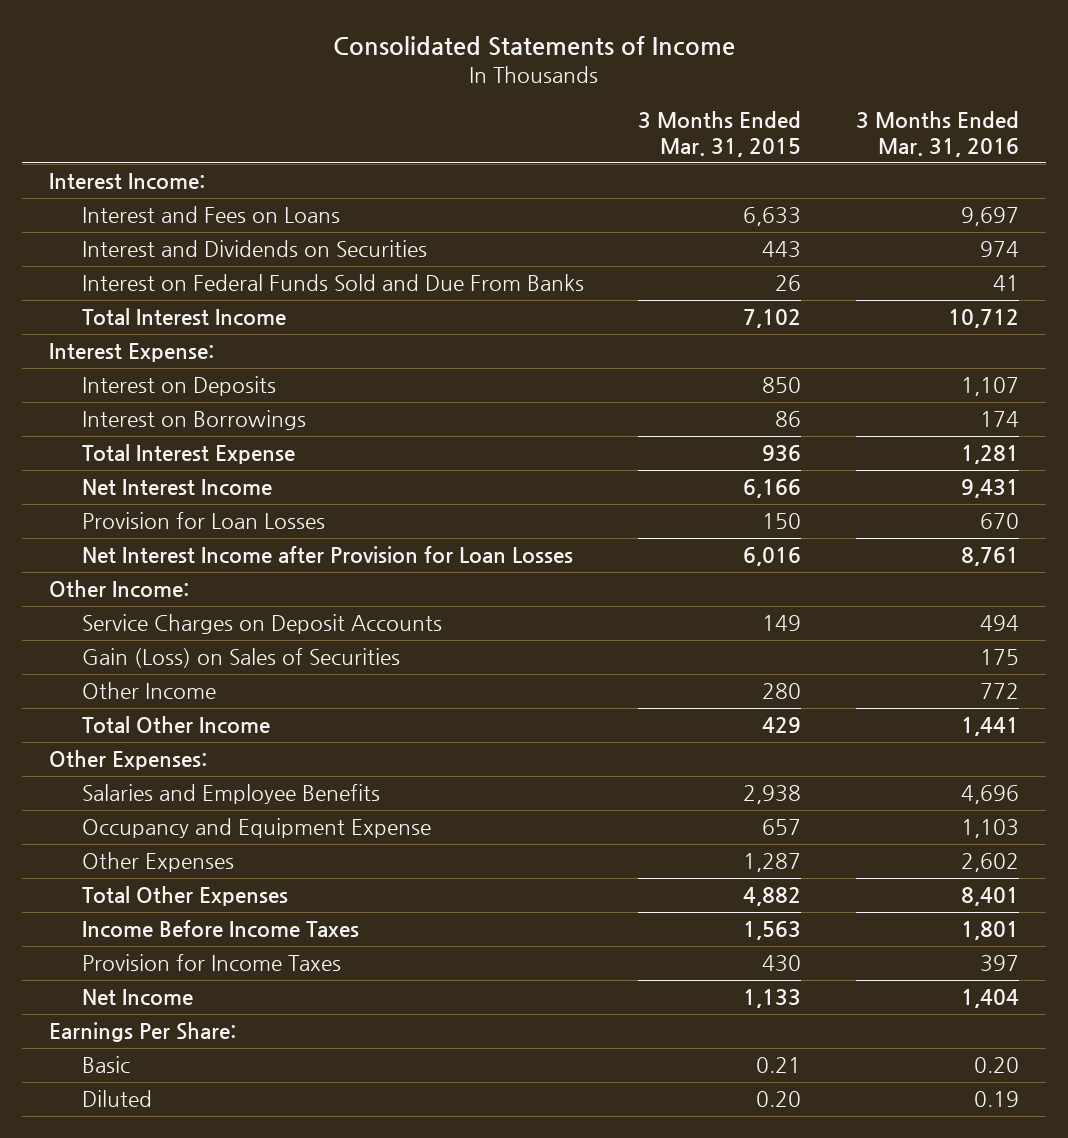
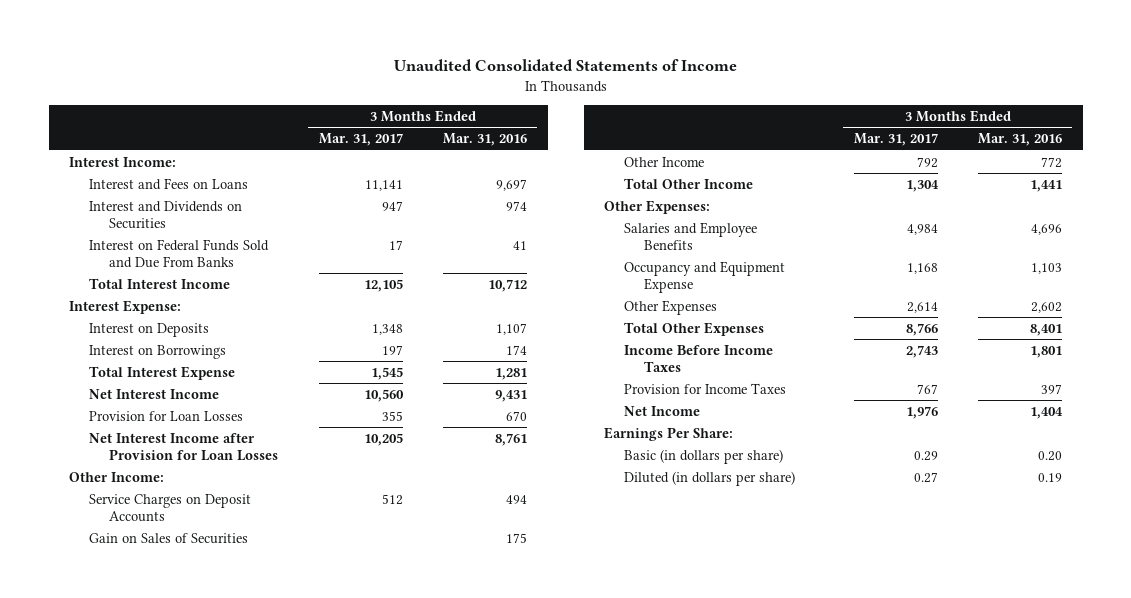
[333,36,736,57] Consolidated Statements of Income -> [393,59,737,72] Unaudited Consolidated Statements of Income
[638,110,802,157] 3 Months Ended Mar. 31, 2015 -> none
none -> [318,133,403,147] Mar. 31, 2017
[81,648,400,669] Gain (Loss) on Sales of Securities -> [89,532,249,544] Gain on Sales of Securities
[81,1056,130,1074] Basic -> [624,448,784,464] Basic (in dollars per share)
[81,1090,152,1108] Diluted -> [624,470,796,486] Diluted (in dollars per share)

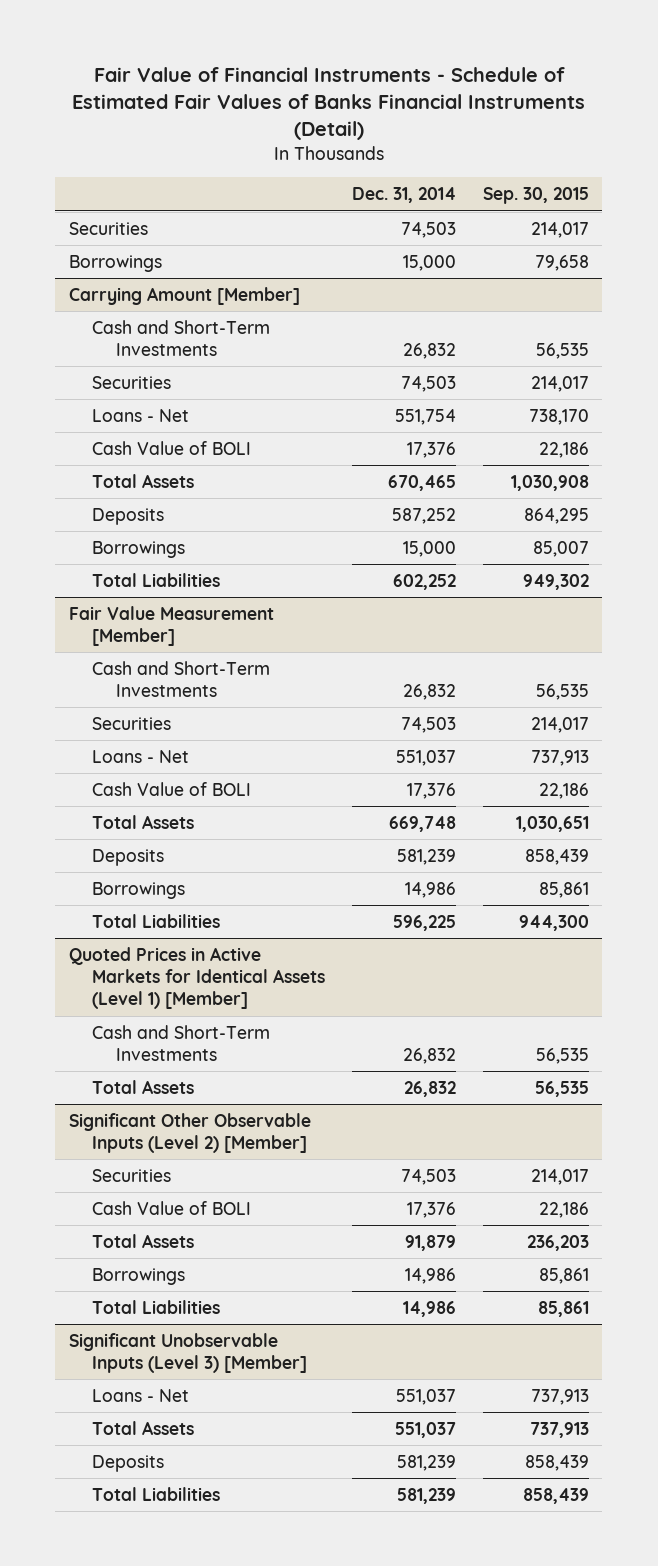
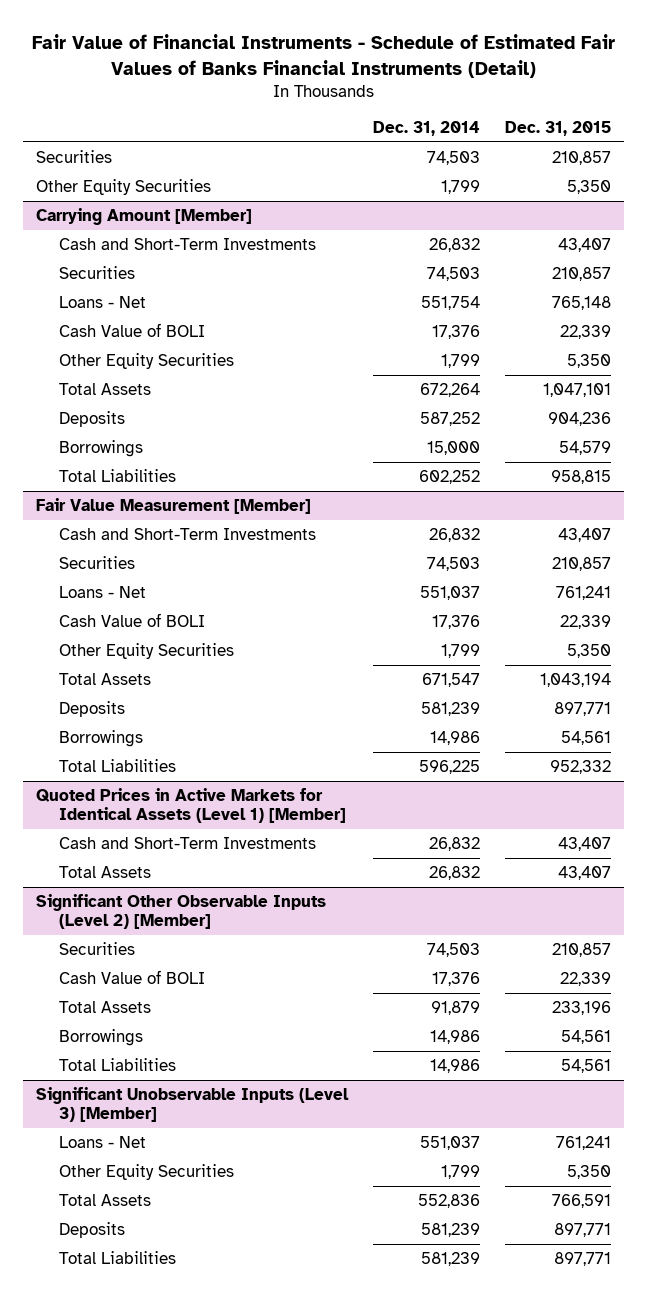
[482,187,589,205] Sep. 30, 2015 -> none
none -> [505,121,612,137] Dec. 31, 2015
[68,254,162,272] Borrowings -> none
none -> [36,178,212,195] Other Equity Securities
none -> [59,352,235,369] Other Equity Securities
[388,474,457,491] 670,465 -> [420,382,481,397] 672,264
none -> [59,642,235,659] Other Equity Securities
[389,815,457,832] 669,748 -> [422,672,481,687] 671,547
none -> [59,1163,235,1180] Other Equity Securities
[395,1421,457,1438] 551,037 -> [418,1193,481,1208] 552,836

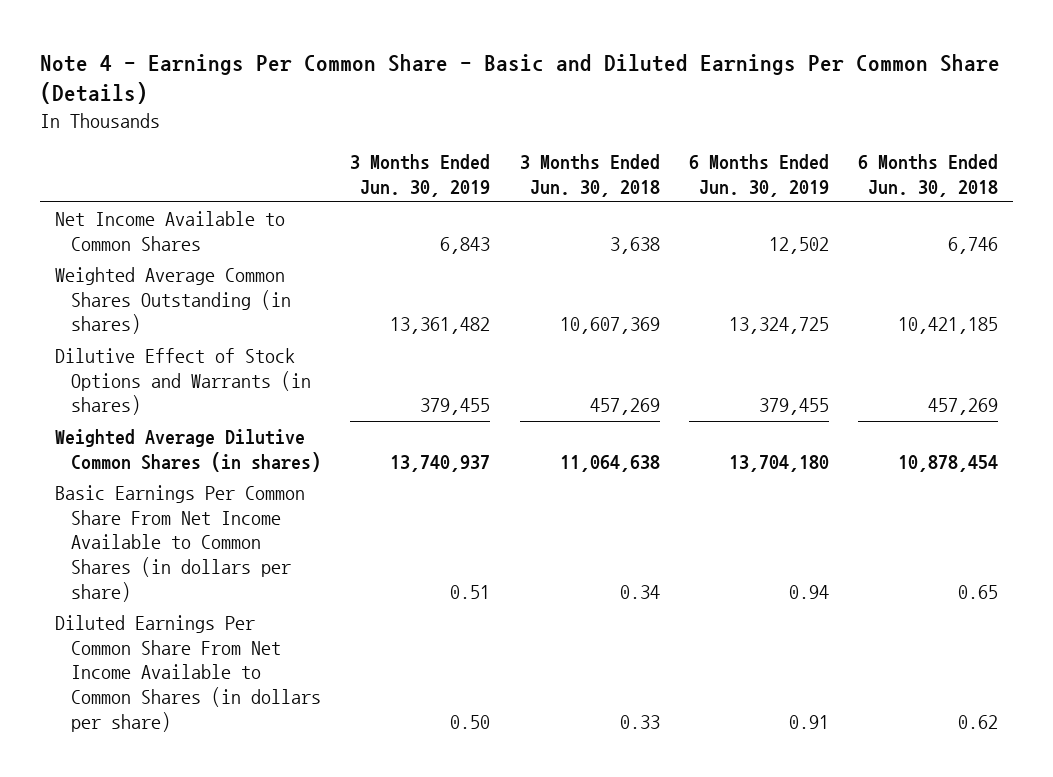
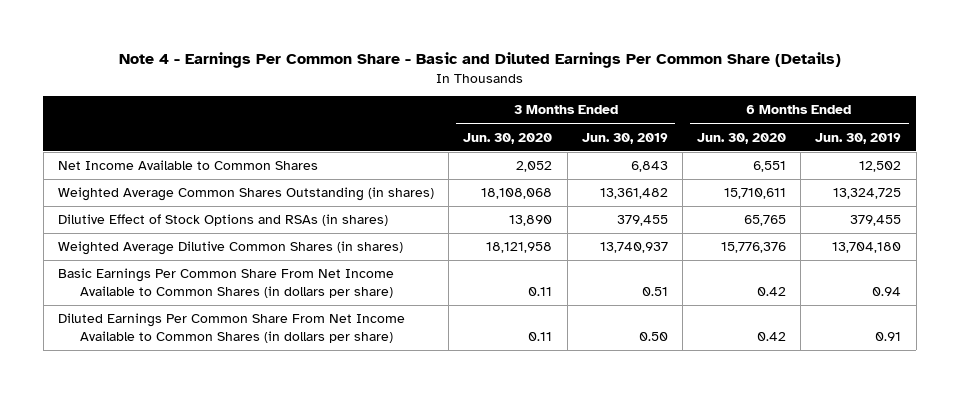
[519,153,660,197] 3 Months Ended Jun. 30, 2018 -> none
[858,153,999,197] 6 Months Ended Jun. 30, 2018 -> none
none -> [463,132,553,144] Jun. 30, 2020
none -> [697,132,787,144] Jun. 30, 2020
[54,347,311,416] Dilutive Effect of Stock Options and Warrants (in shares) -> [58,214,389,227] Dilutive Effect of Stock Options and RSAs (in shares)

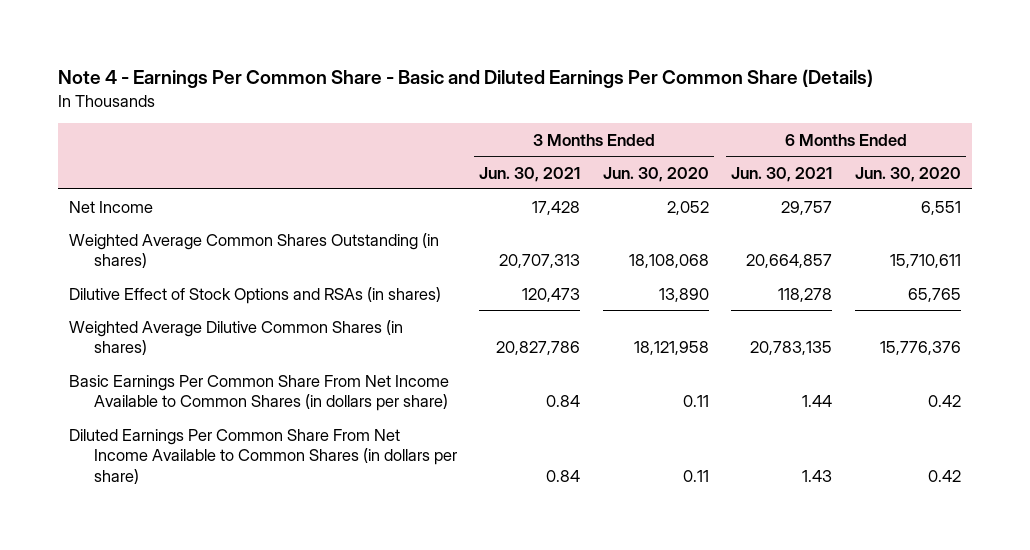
[581,132,668,144] Jun. 30, 2019 -> none
[815,132,902,144] Jun. 30, 2019 -> none
none -> [479,166,581,182] Jun. 30, 2021
none -> [731,166,833,182] Jun. 30, 2021
[58,160,319,171] Net Income Available to Common Shares -> [69,200,154,213] Net Income

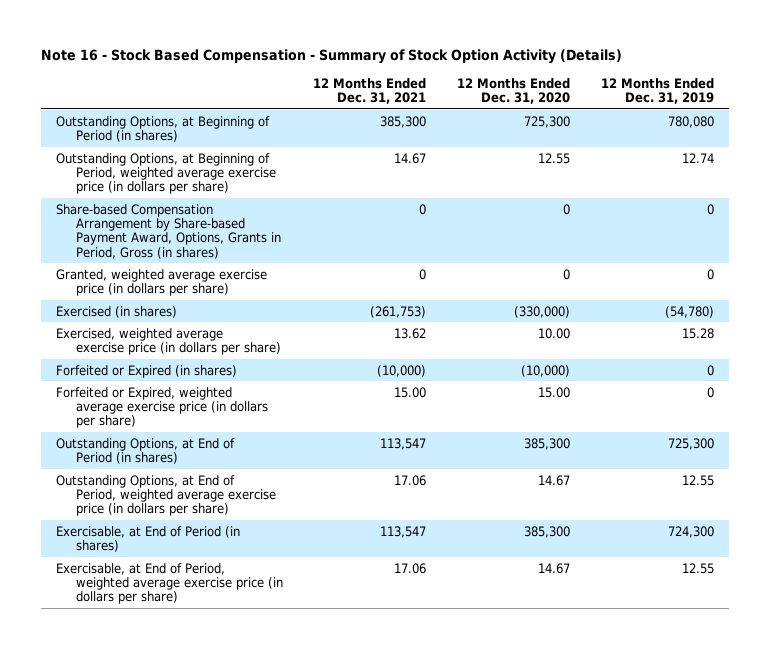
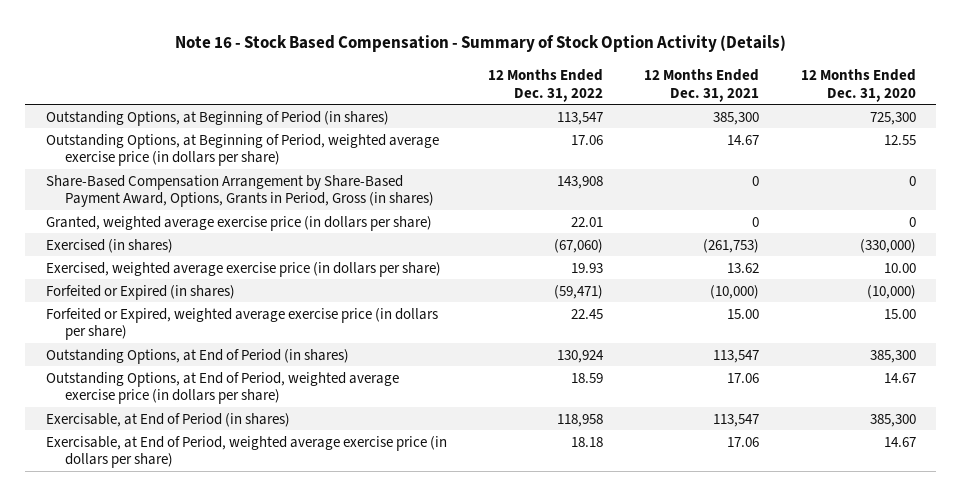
[600,77,714,104] 12 Months Ended Dec. 31, 2019 -> none
none -> [488,68,604,102] 12 Months Ended Dec. 31, 2022
[56,203,281,259] Share-based Compensation Arrangement by Share-based Payment Award, Options, Grants in Period, Gross (in shares) -> [45,174,434,208] Share-Based Compensation Arrangement by Share-Based Payment Award, Options, Grants in Period, Gross (in shares)

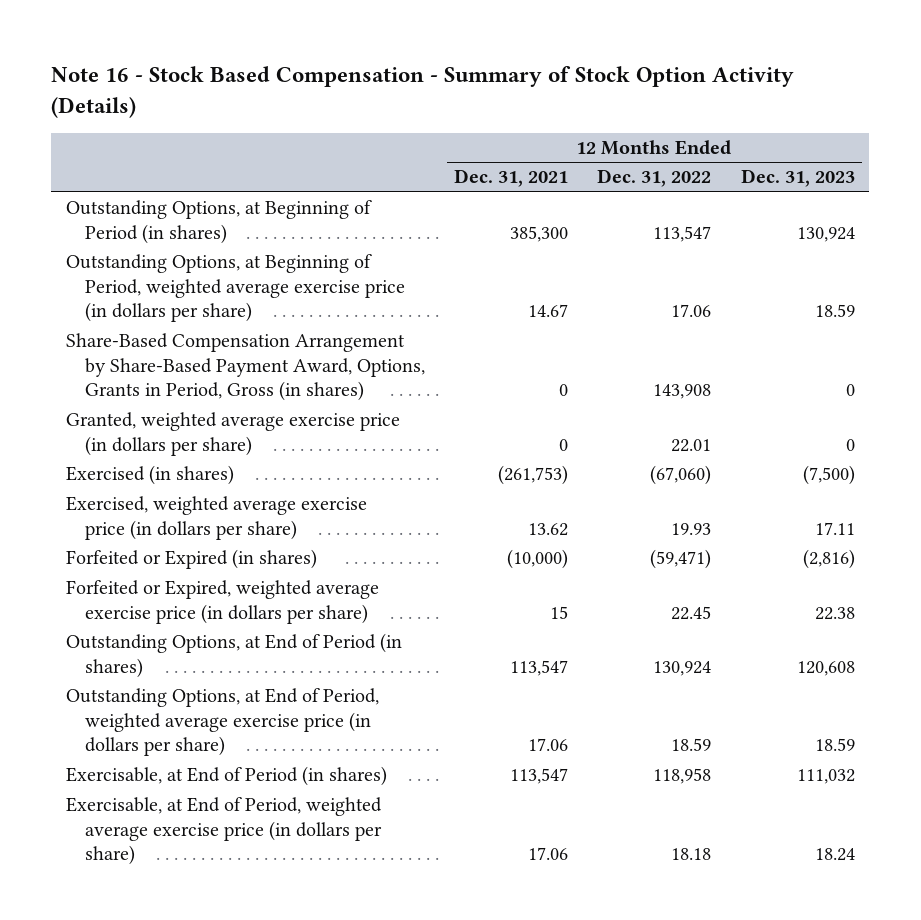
[800,68,916,102] 12 Months Ended Dec. 31, 2020 -> none
none -> [740,169,855,188] Dec. 31, 2023
[727,308,760,319] 15.00 -> [550,605,569,619] 15

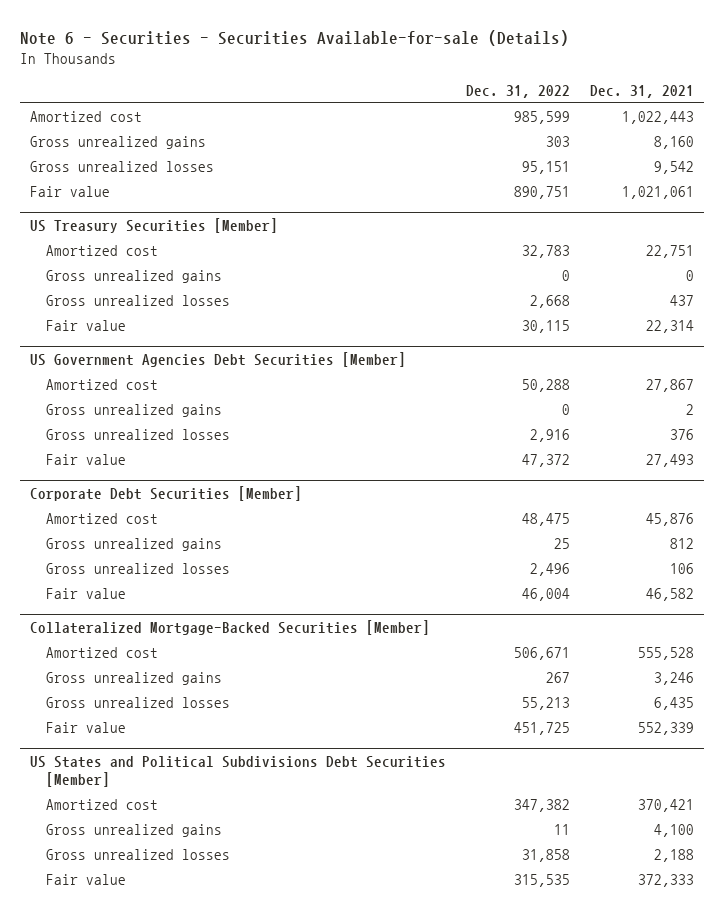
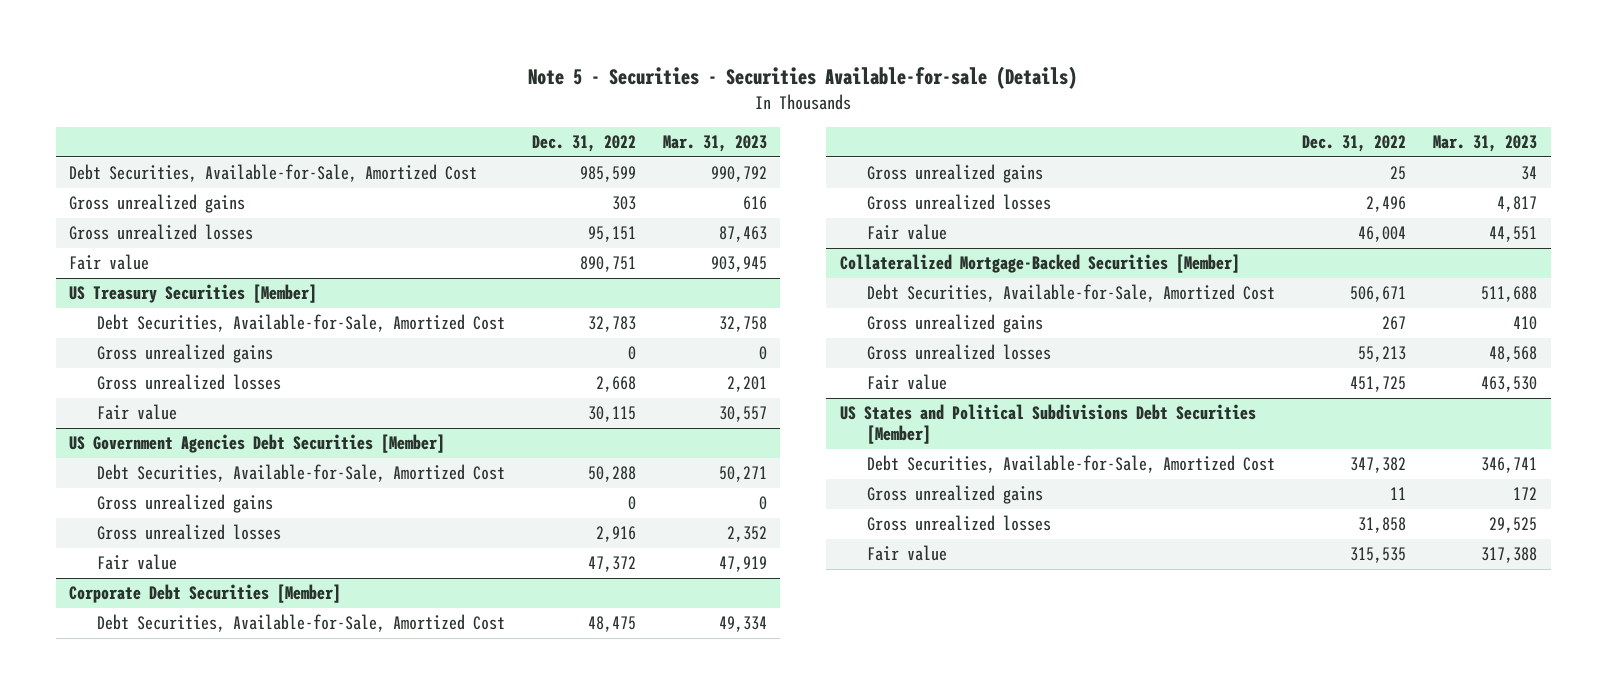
[19,29,569,46] Note 6 - Securities - Securities Available-for-sale (Details) -> [528,66,1078,90] Note 5 - Securities - Securities Available-for-sale (Details)
[589,84,694,98] Dec. 31, 2021 -> none
none -> [662,135,767,153] Mar. 31, 2023
[29,111,142,123] Amortized cost -> [69,164,478,183] Debt Securities, Available-for-Sale, Amortized Cost
[46,245,159,257] Amortized cost -> [96,314,505,333] Debt Securities, Available-for-Sale, Amortized Cost
[46,379,159,391] Amortized cost -> [96,464,505,483] Debt Securities, Available-for-Sale, Amortized Cost
[46,513,159,525] Amortized cost -> [96,614,505,633] Debt Securities, Available-for-Sale, Amortized Cost
[46,647,159,659] Amortized cost -> [866,284,1275,303] Debt Securities, Available-for-Sale, Amortized Cost
[46,799,159,811] Amortized cost -> [866,455,1275,474] Debt Securities, Available-for-Sale, Amortized Cost

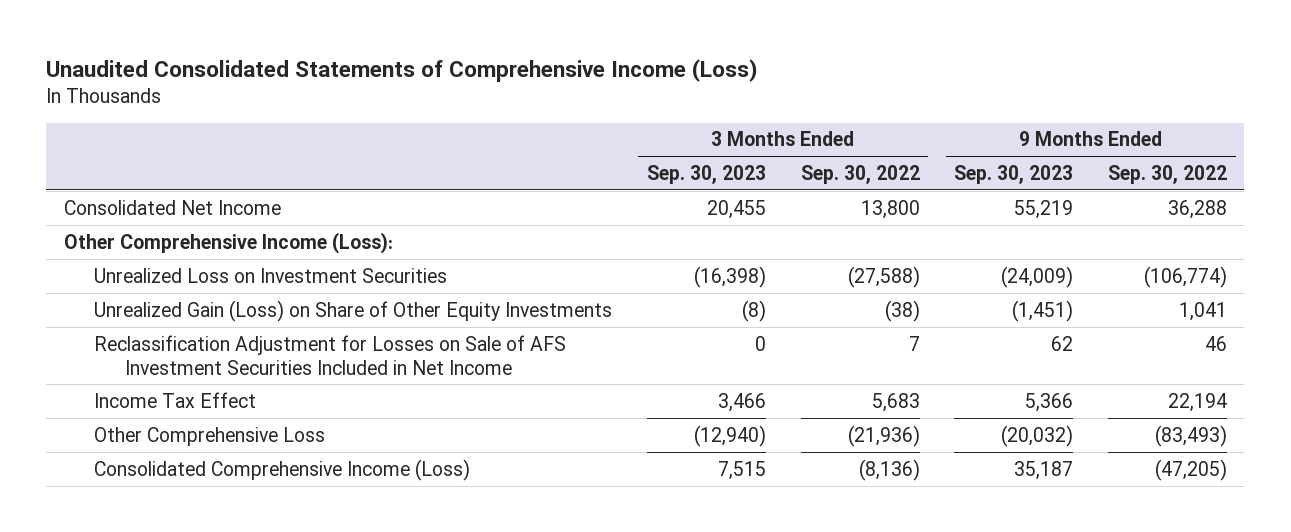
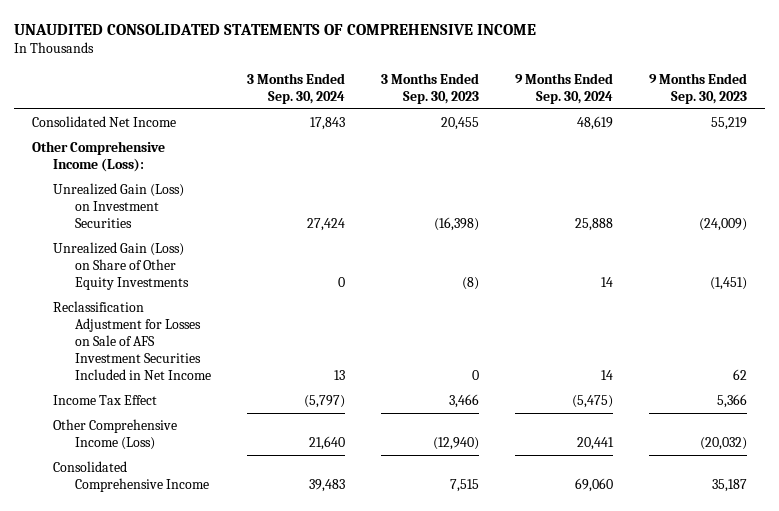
[46,58,759,82] Unaudited Consolidated Statements of Comprehensive Income (Loss) -> [14,23,537,35] UNAUDITED CONSOLIDATED STATEMENTS OF COMPREHENSIVE INCOME
[800,165,920,185] Sep. 30, 2022 -> none
[1108,165,1228,185] Sep. 30, 2022 -> none
none -> [246,72,345,104] 3 Months Ended Sep. 30, 2024
none -> [515,72,614,104] 9 Months Ended Sep. 30, 2024
[94,267,448,283] Unrealized Loss on Investment Securities -> [53,183,185,229] Unrealized Gain (Loss) on Investment Securities
[94,426,326,446] Other Comprehensive Loss -> [53,419,178,451] Other Comprehensive Income (Loss)
[94,458,471,481] Consolidated Comprehensive Income (Loss) -> [53,461,209,493] Consolidated Comprehensive Income

